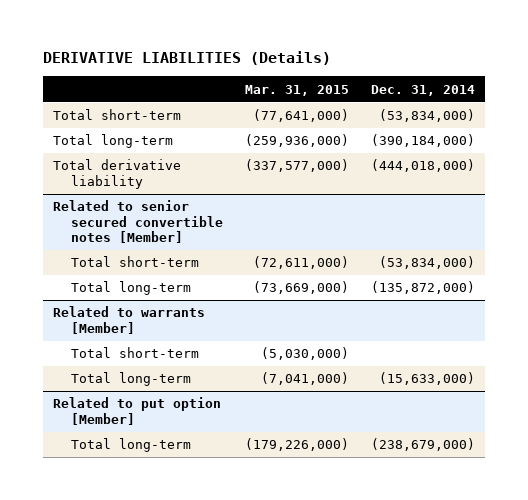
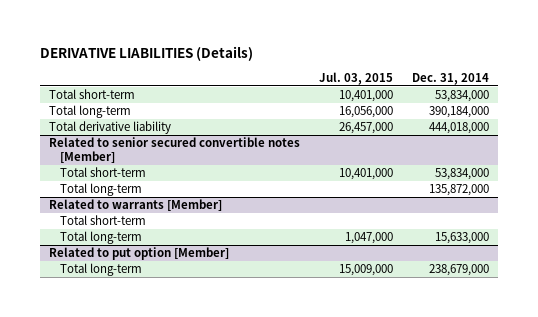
[244,84,349,96] Mar. 31, 2015 -> none
none -> [318,71,393,85] Jul. 03, 2015
[378,109,475,123] (53,834,000) -> [434,90,489,103] 53,834,000
[370,134,475,148] (390,184,000) -> [428,106,489,119] 390,184,000
[370,159,475,173] (444,018,000) -> [428,122,489,135] 444,018,000
[378,256,475,270] (53,834,000) -> [434,168,489,181] 53,834,000
[370,281,475,295] (135,872,000) -> [428,184,489,197] 135,872,000
[378,372,475,386] (15,633,000) -> [434,232,489,245] 15,633,000
[370,438,475,452] (238,679,000) -> [428,264,489,277] 238,679,000

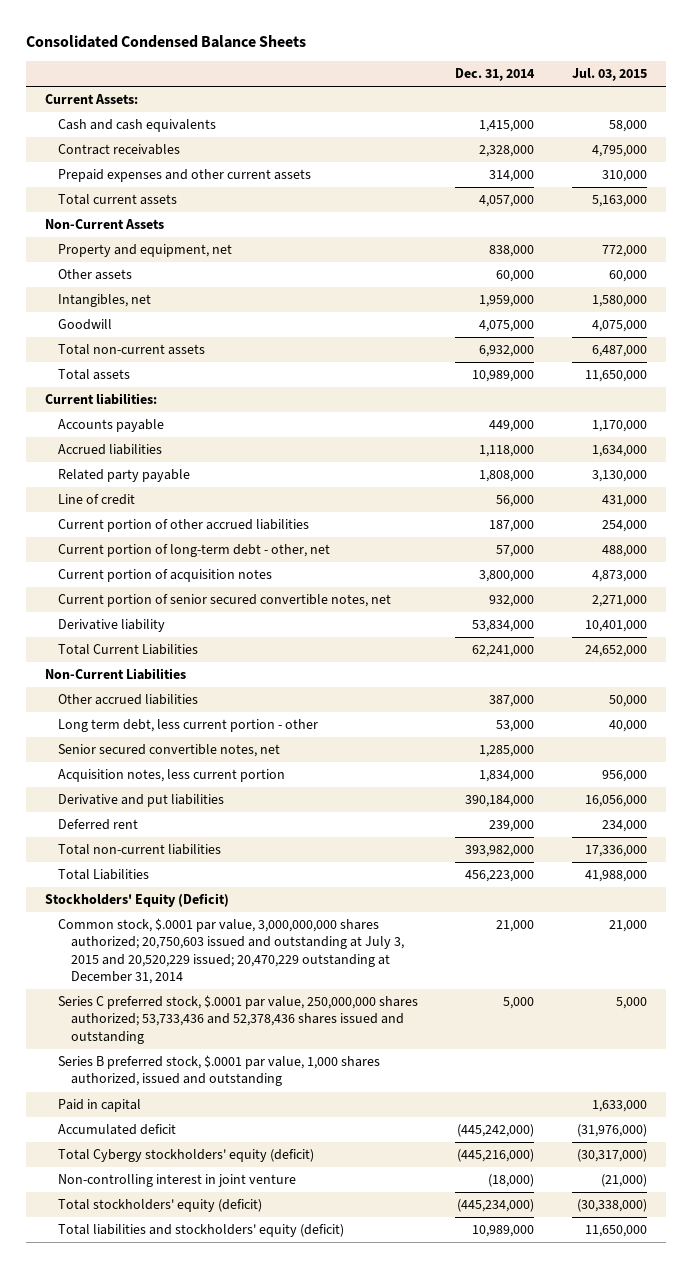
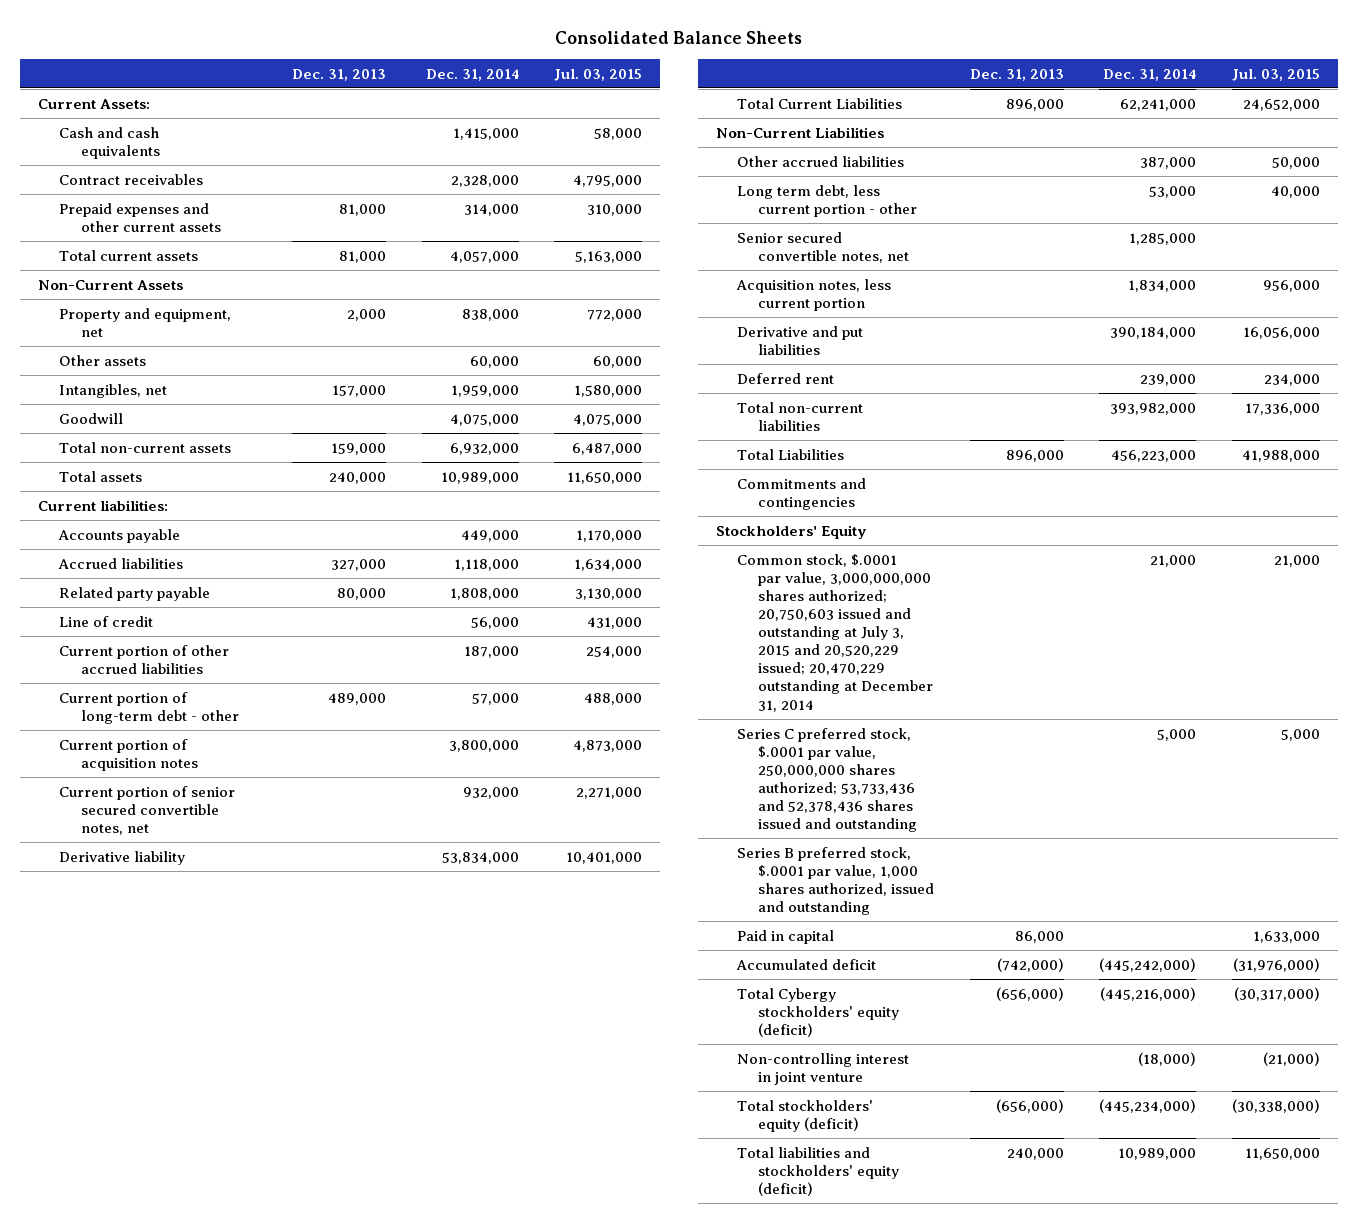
[25,35,306,49] Consolidated Condensed Balance Sheets -> [555,31,803,45] Consolidated Balance Sheets
none -> [292,68,387,81] Dec. 31, 2013
[57,544,330,558] Current portion of long-term debt - other, net -> [59,691,239,724] Current portion of long-term debt - other
none -> [737,477,867,510] Commitments and contingencies
[44,893,229,908] Stockholders' Equity (Deficit) -> [715,524,867,539] Stockholders' Equity

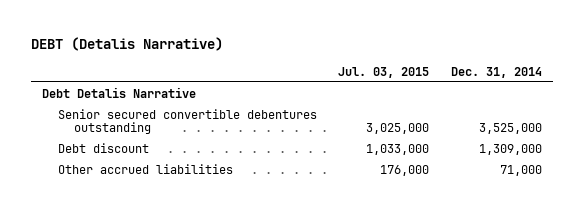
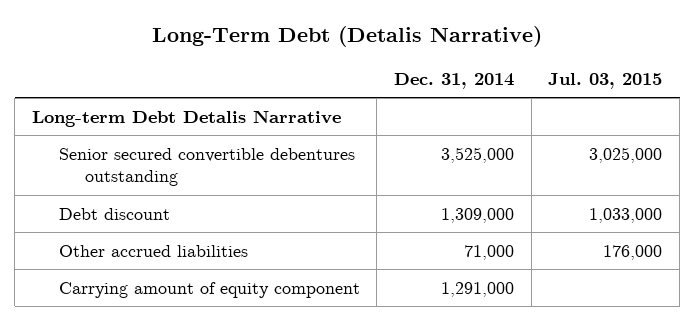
[30,37,223,52] DEBT (Detalis Narrative) -> [152,26,543,48] Long-Term Debt (Detalis Narrative)
[41,86,196,98] Debt Detalis Narrative -> [31,109,341,127] Long-term Debt Detalis Narrative
none -> [58,281,360,298] Carrying amount of equity component

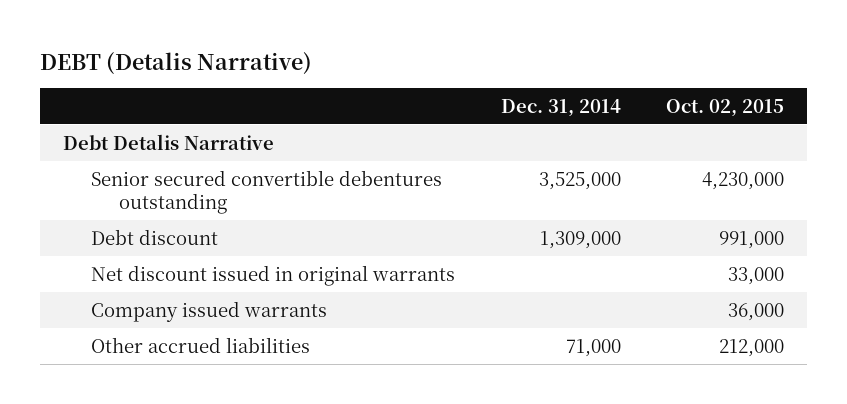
[152,26,543,48] Long-Term Debt (Detalis Narrative) -> [40,51,313,75] DEBT (Detalis Narrative)
[548,72,663,89] Jul. 03, 2015 -> none
none -> [665,98,784,117] Oct. 02, 2015
[31,109,341,127] Long-term Debt Detalis Narrative -> [63,133,275,150] Debt Detalis Narrative
none -> [91,264,456,286] Net discount issued in original warrants
none -> [91,300,328,322] Company issued warrants
[58,281,360,298] Carrying amount of equity component -> none

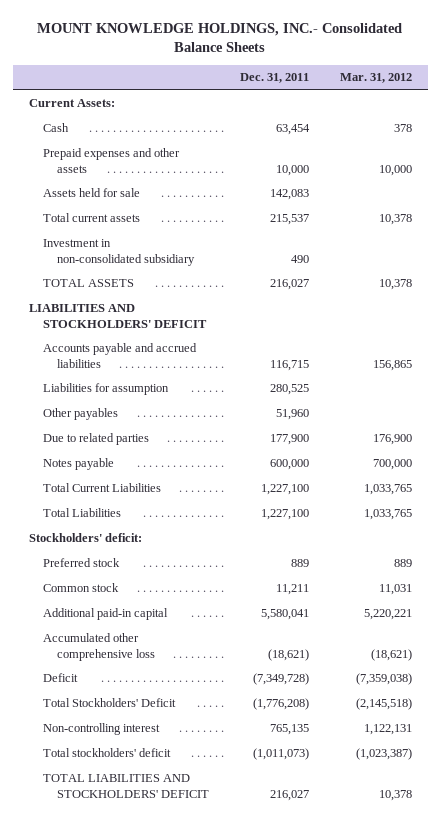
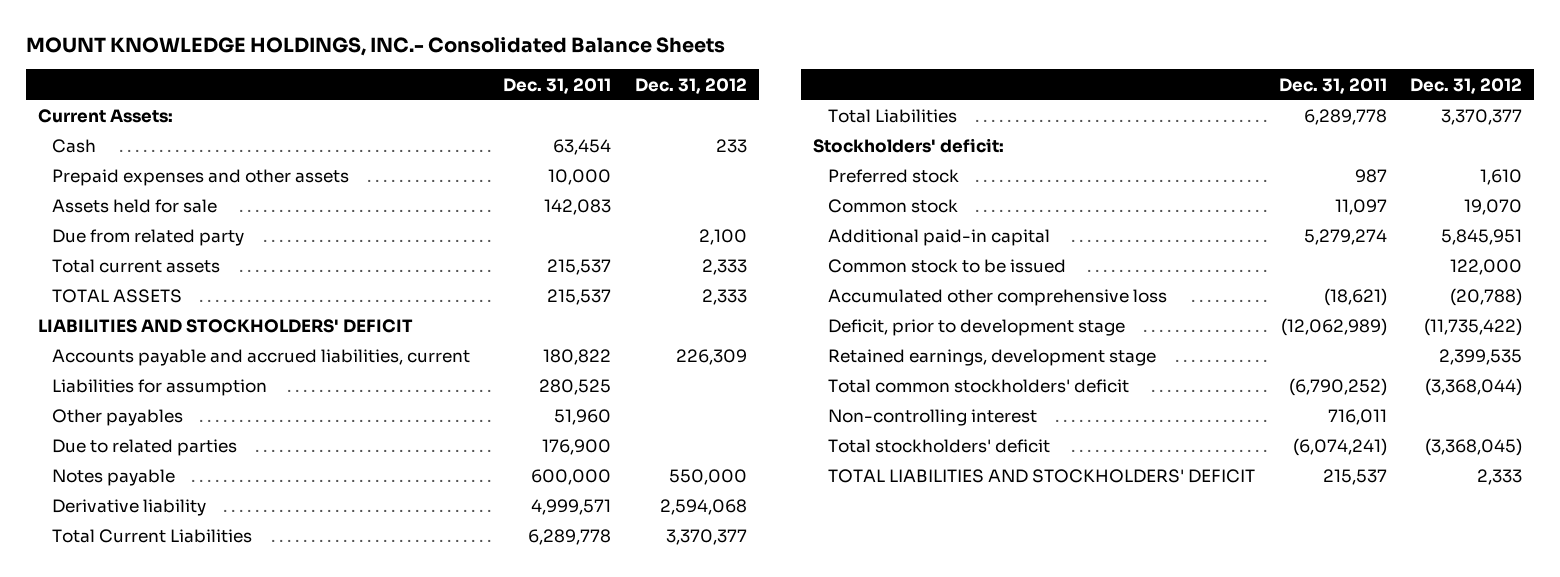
[340,73,413,84] Mar. 31, 2012 -> none
none -> [634,77,747,94] Dec. 31, 2012
none -> [52,229,245,247] Due from related party
[42,239,195,266] Investment in non-consolidated subsidiary -> none
[269,279,309,291] 216,027 -> [547,289,612,306] 215,537
[42,343,197,368] Accounts payable and accrued liabilities -> [52,349,471,367] Accounts payable and accrued liabilities, current
[269,359,309,371] 116,715 -> [543,349,612,366] 180,822
[269,434,309,446] 177,900 -> [542,439,612,456] 176,900
none -> [52,499,207,517] Derivative liability
[260,484,309,496] 1,227,100 -> [528,529,612,546] 6,289,778
[260,509,309,521] 1,227,100 -> [1303,109,1387,126] 6,289,778
[290,559,309,568] 889 -> [1354,169,1387,184] 987
[275,584,309,596] 11,211 -> [1334,199,1387,216] 11,097
[260,609,309,621] 5,580,041 -> [1303,229,1387,246] 5,279,274
none -> [827,259,1066,274] Common stock to be issued
[42,673,78,683] Deficit -> none
none -> [827,319,1125,337] Deficit, prior to development stage
none -> [827,349,1156,367] Retained earnings, development stage
[42,698,176,708] Total Stockholders' Deficit -> [827,379,1129,394] Total common stockholders' deficit
[252,698,309,711] (1,776,208) -> [1288,378,1387,397] (6,790,252)
[269,724,309,736] 765,135 -> [1327,409,1387,426] 716,011
[252,748,309,761] (1,011,073) -> [1292,438,1387,457] (6,074,241)
[269,789,309,801] 216,027 -> [1322,469,1387,486] 215,537

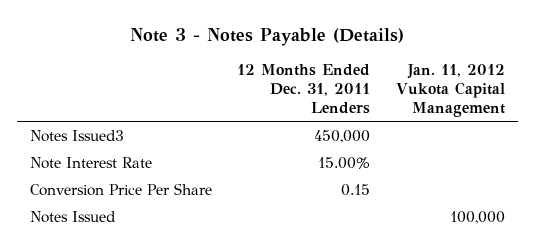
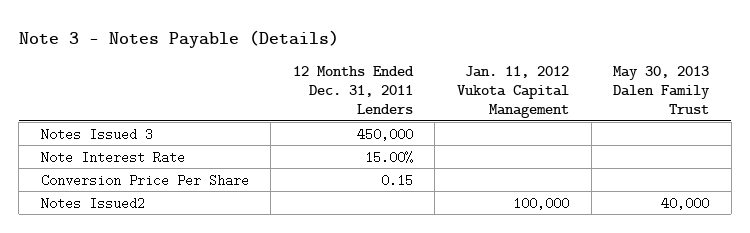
none -> [613,66,711,114] May 30, 2013 Dalen Family Trust
[29,130,124,143] Notes Issued3 -> [40,127,153,141] Notes Issued 3
[29,211,116,224] Notes Issued -> [40,196,145,210] Notes Issued2

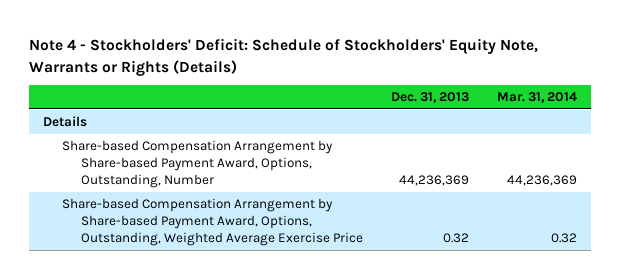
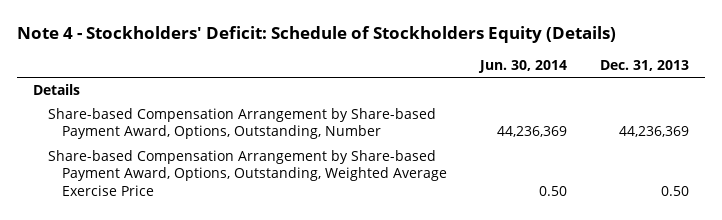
[29,38,539,76] Note 4 - Stockholders' Deficit: Schedule of Stockholders' Equity Note, Warrants or Rights (Details) -> [16,25,616,43] Note 4 - Stockholders' Deficit: Schedule of Stockholders Equity (Details)
[497,92,578,104] Mar. 31, 2014 -> none
none -> [478,60,568,74] Jun. 30, 2014
[443,233,470,244] 0.32 -> [661,185,690,196] 0.50

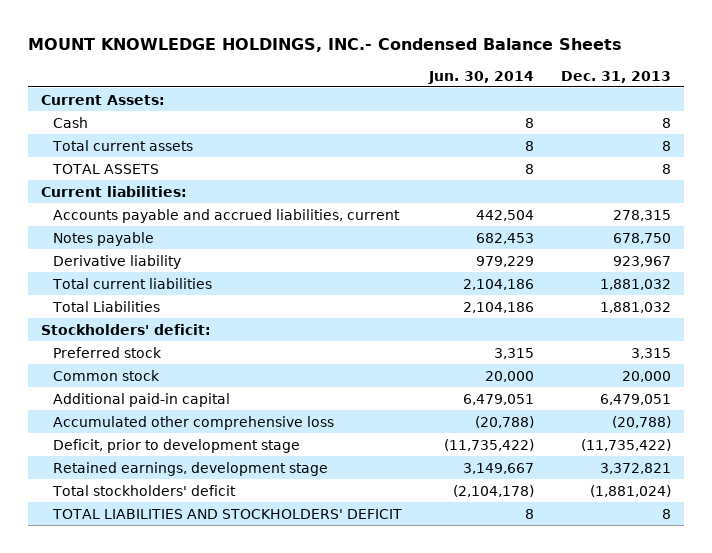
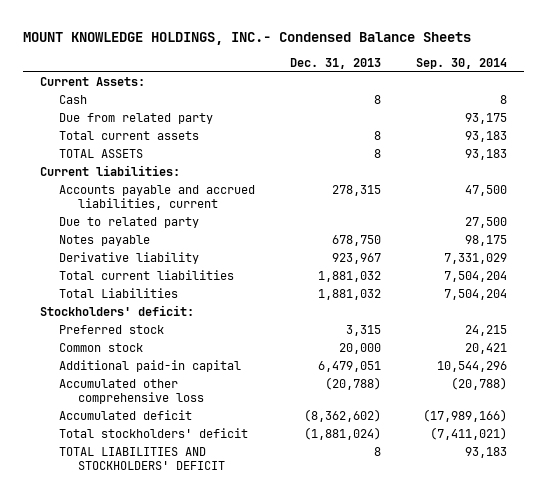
[428,70,535,84] Jun. 30, 2014 -> none
none -> [415,58,507,70] Sep. 30, 2014
none -> [59,113,214,125] Due from related party
none -> [59,217,200,229] Due to related party
[53,438,301,453] Deficit, prior to development stage -> none
[53,461,329,476] Retained earnings, development stage -> none
none -> [59,410,193,421] Accumulated deficit

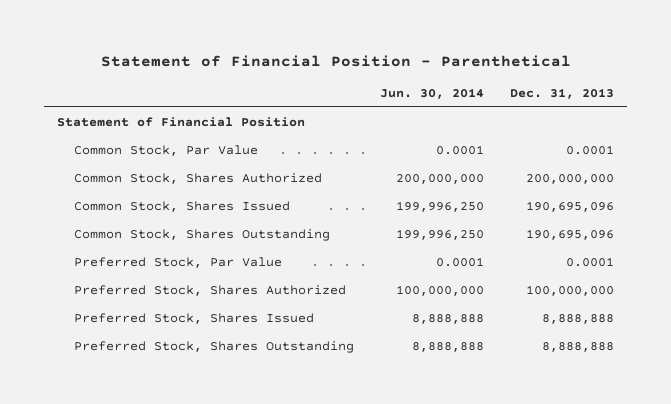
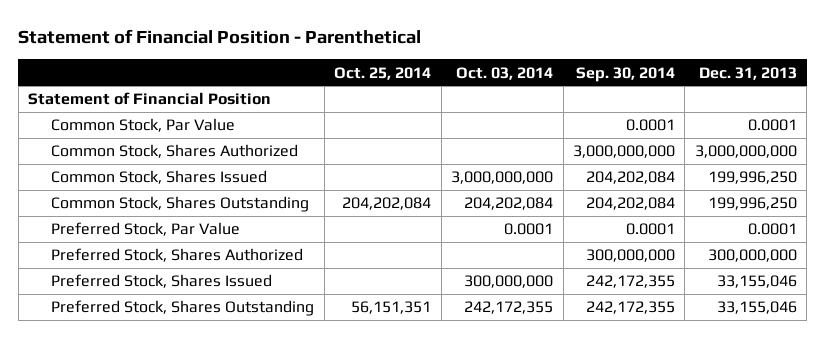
[380,88,485,100] Jun. 30, 2014 -> none
none -> [334,66,432,80] Oct. 25, 2014
none -> [456,66,554,80] Oct. 03, 2014
none -> [576,66,676,82] Sep. 30, 2014
[525,173,614,184] 200,000,000 -> [694,145,797,159] 3,000,000,000
[525,200,614,212] 190,695,096 -> [707,171,797,185] 199,996,250
[525,228,614,240] 190,695,096 -> [707,197,797,211] 199,996,250
[525,284,614,296] 100,000,000 -> [707,249,797,263] 300,000,000
[541,313,614,324] 8,888,888 -> [716,275,797,289] 33,155,046
[541,341,614,352] 8,888,888 -> [716,301,797,315] 33,155,046

